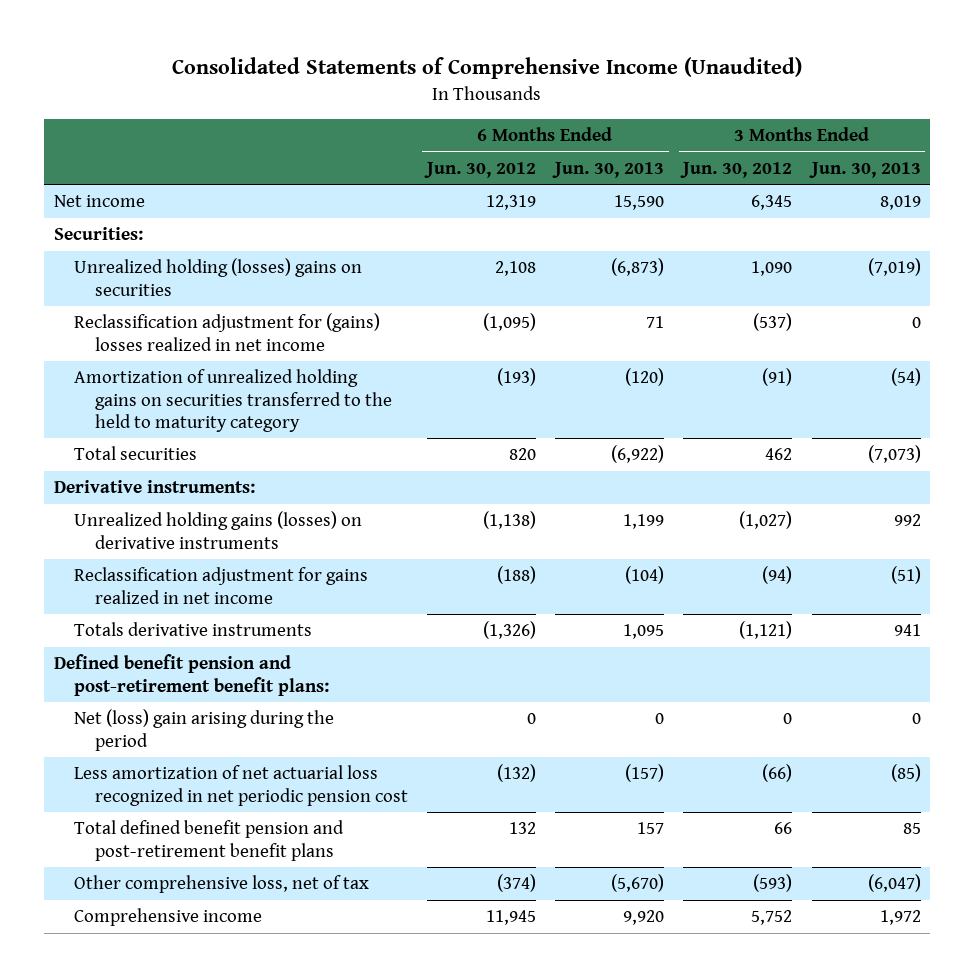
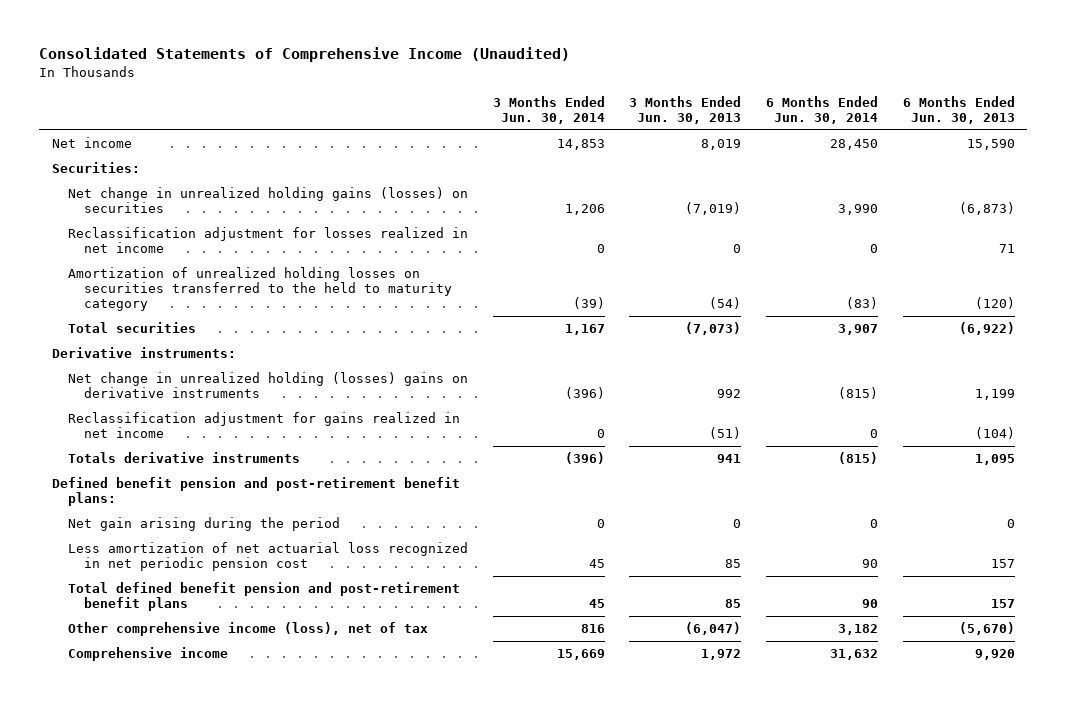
[423,161,536,178] Jun. 30, 2012 -> none
[680,161,793,178] Jun. 30, 2012 -> none
none -> [492,95,605,124] 3 Months Ended Jun. 30, 2014
none -> [766,95,879,124] 6 Months Ended Jun. 30, 2014
[74,258,363,296] Unrealized holding (losses) gains on securities -> [67,187,468,214] Net change in unrealized holding gains (losses) on securities
[74,313,381,351] Reclassification adjustment for (gains) losses realized in net income -> [67,227,468,254] Reclassification adjustment for losses realized in net income
[74,369,392,432] Amortization of unrealized holding gains on securities transferred to the held to maturity category -> [67,267,452,312] Amortization of unrealized holding losses on securities transferred to the held to maturity category
[74,511,363,549] Unrealized holding gains (losses) on derivative instruments -> [67,372,468,399] Net change in unrealized holding (losses) gains on derivative instruments
[74,709,335,751] Net (loss) gain arising during the period -> [67,517,340,532] Net gain arising during the period
[625,764,665,783] (157) -> [991,559,1016,569] 157
[890,764,921,783] (85) -> [725,559,742,569] 85
[74,875,370,894] Other comprehensive loss, net of tax -> [67,622,428,637] Other comprehensive income (loss), net of tax

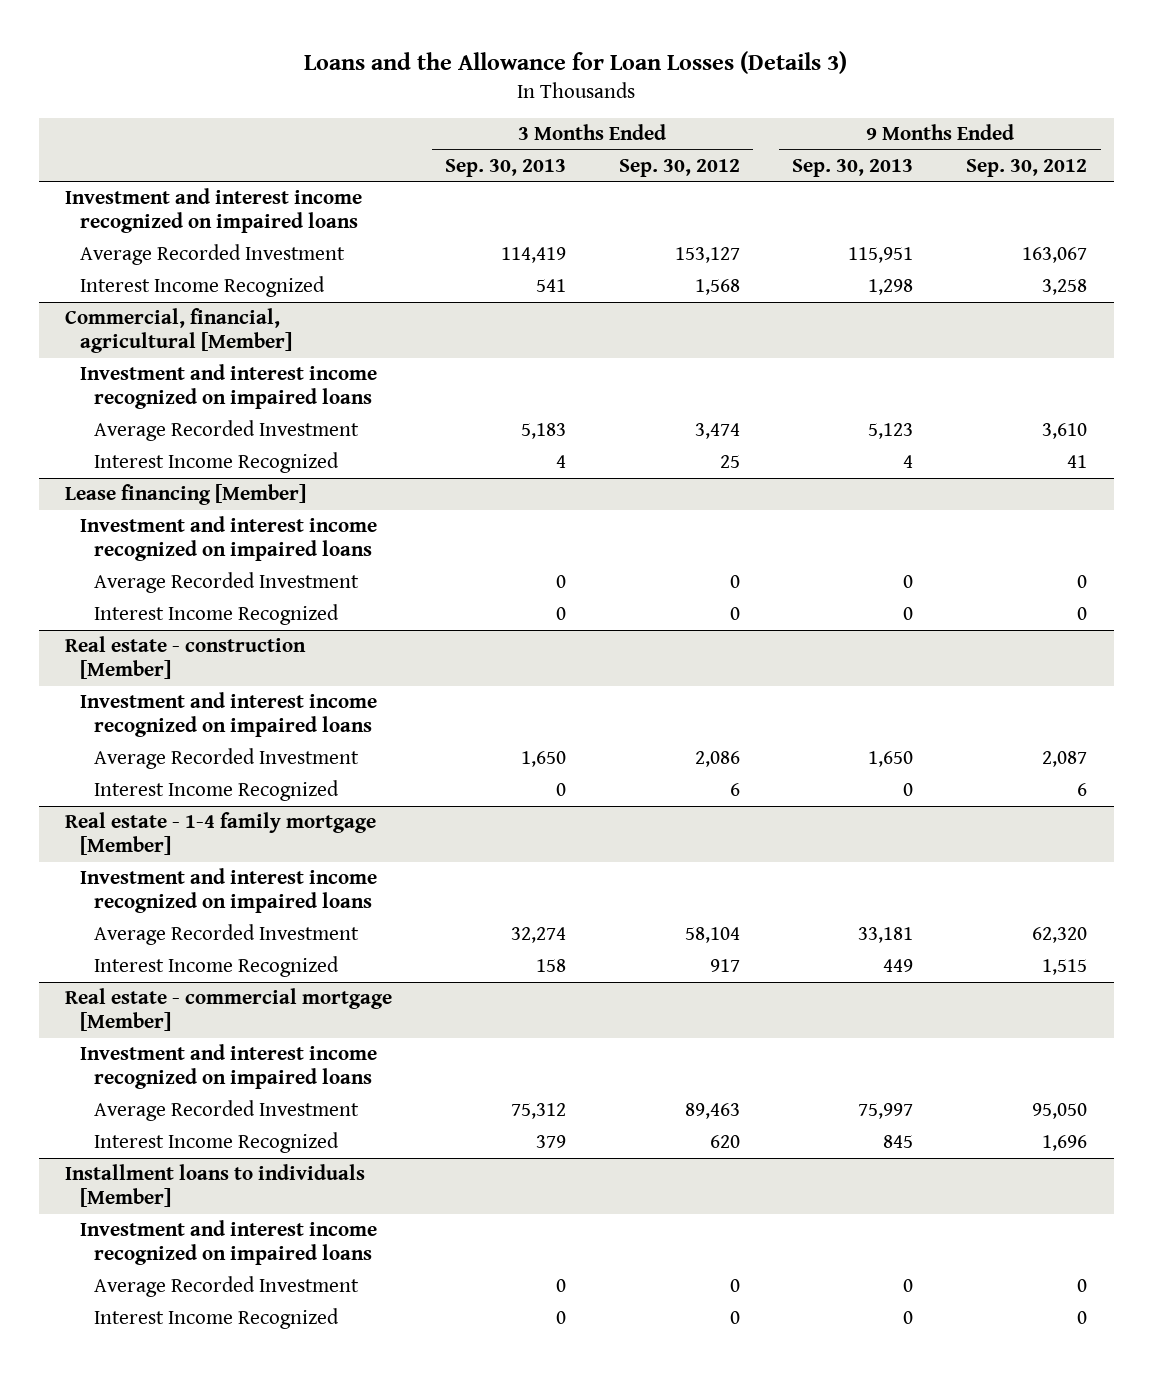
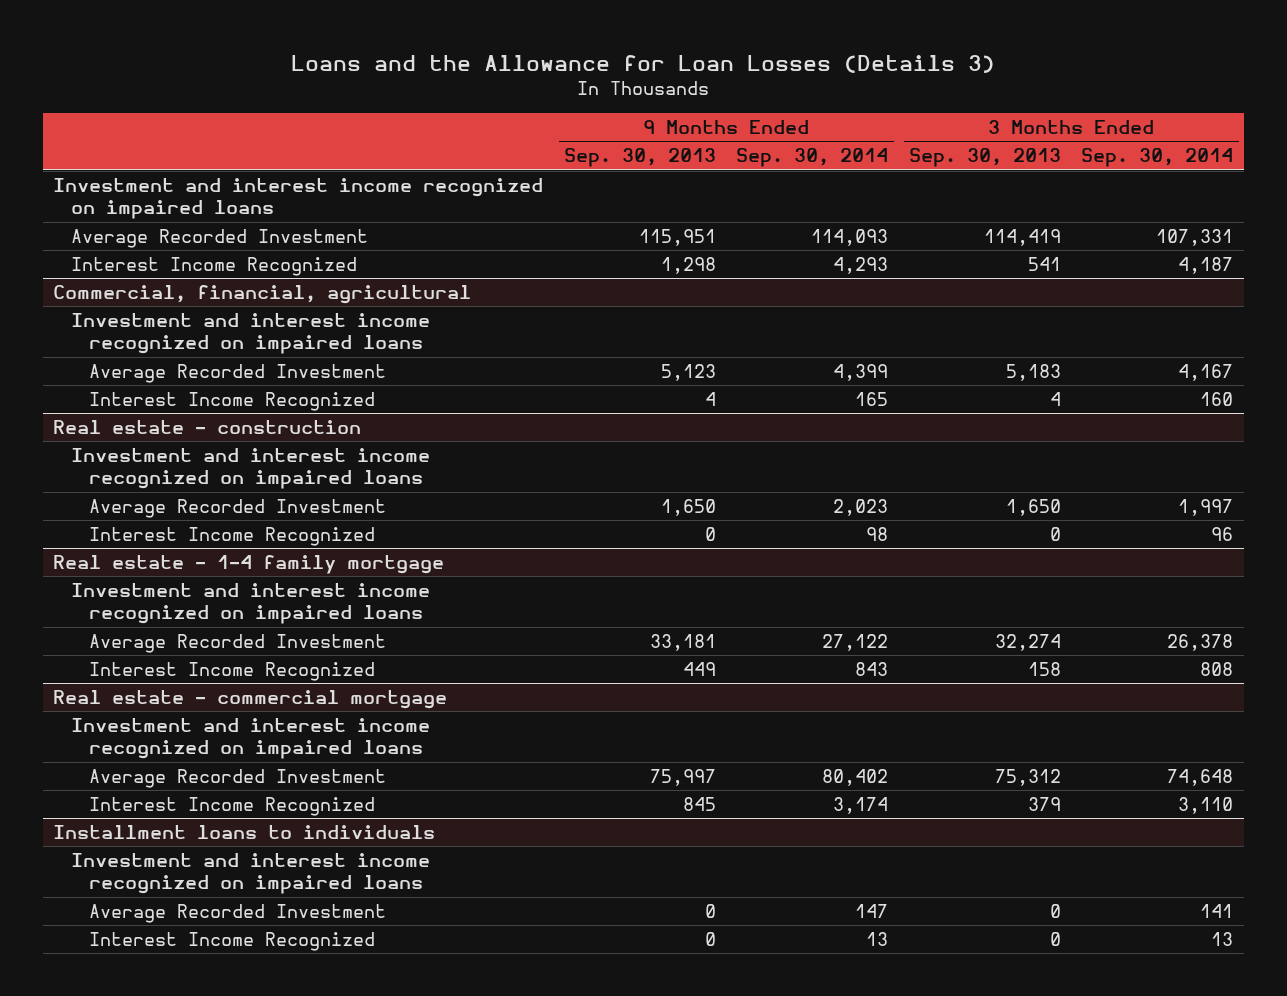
[618,158,740,177] Sep. 30, 2012 -> none
[966,158,1088,177] Sep. 30, 2012 -> none
none -> [736,148,889,168] Sep. 30, 2014
none -> [1081,148,1234,168] Sep. 30, 2014
[65,308,292,354] Commercial, financial, agricultural [Member] -> [53,284,472,304] Commercial, financial, agricultural
[65,484,307,506] Lease financing [Member] -> none
[79,516,377,562] Investment and interest income recognized on impaired loans -> none
[94,572,360,594] Average Recorded Investment -> none
[94,604,340,626] Interest Income Recognized -> none
[65,636,307,680] Real estate - construction [Member] -> [53,419,362,434] Real estate - construction
[65,812,377,856] Real estate - 1-4 family mortgage [Member] -> [53,554,445,574] Real estate - 1-4 family mortgage
[65,988,393,1032] Real estate - commercial mortgage [Member] -> [53,689,448,709] Real estate - commercial mortgage
[65,1164,366,1208] Installment loans to individuals [Member] -> [53,824,436,839] Installment loans to individuals

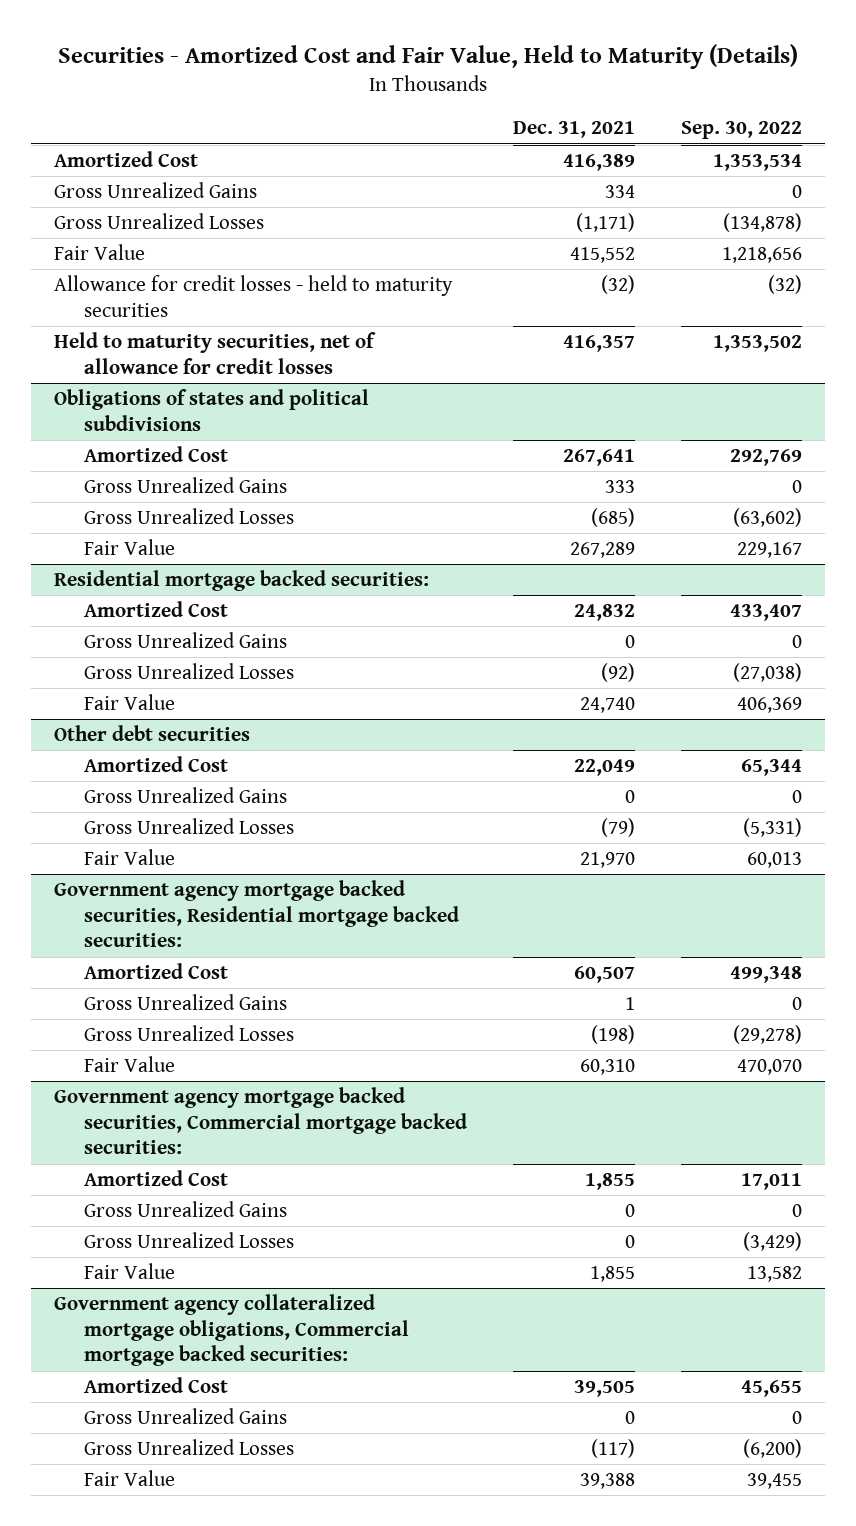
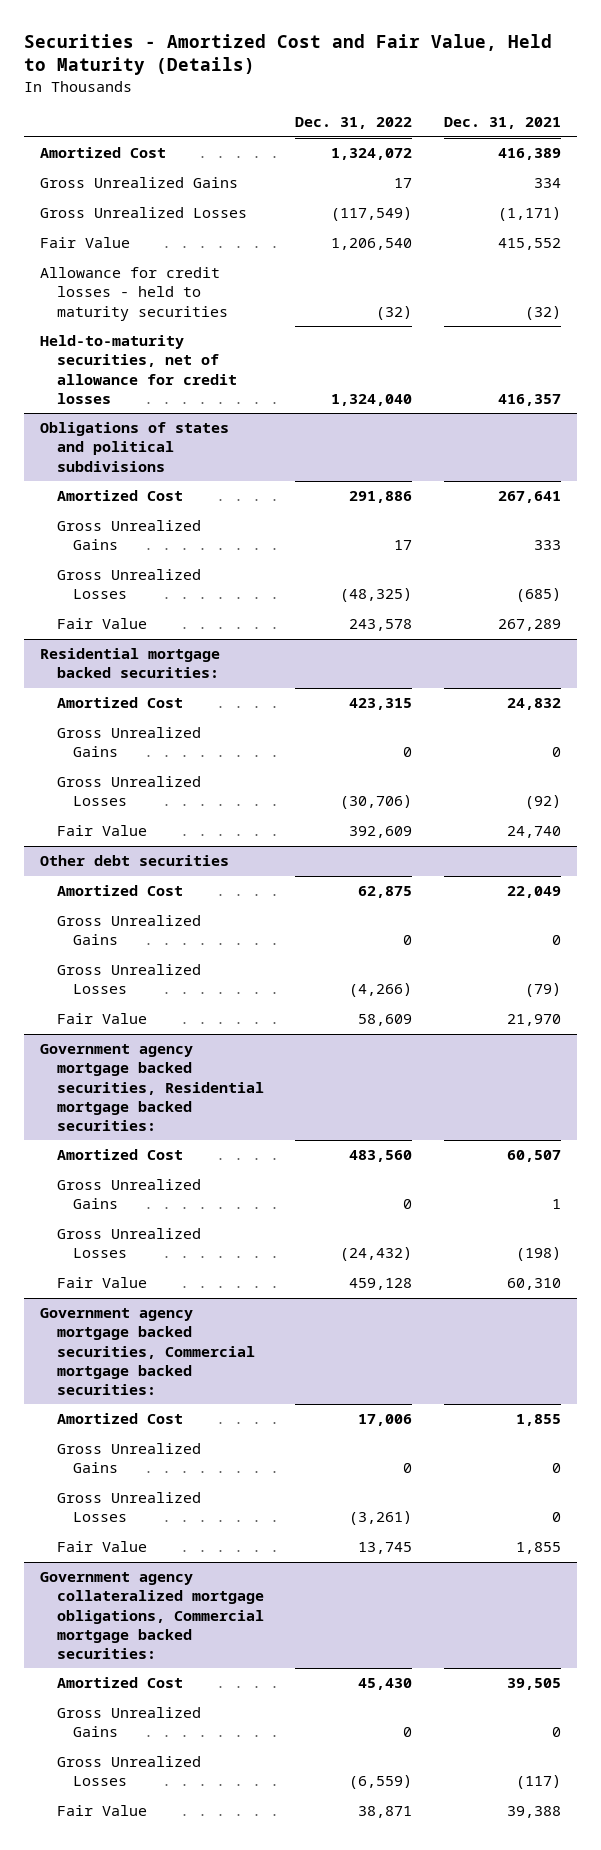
[681,121,803,140] Sep. 30, 2022 -> none
none -> [295,117,413,130] Dec. 31, 2022
[53,332,376,374] Held to maturity securities, net of allowance for credit losses -> [40,335,237,404] Held-to-maturity securities, net of allowance for credit losses

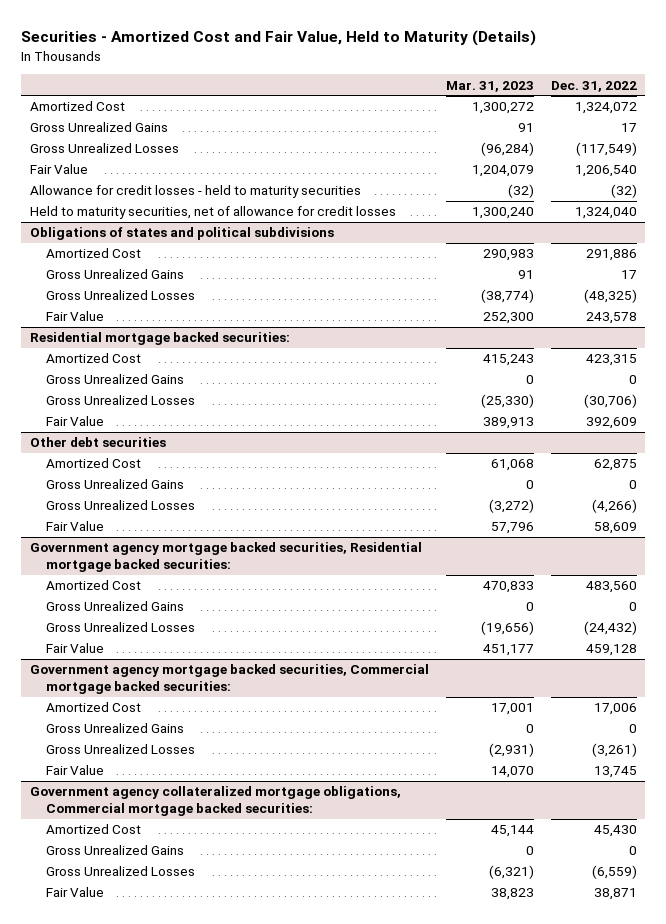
[443,117,561,130] Dec. 31, 2021 -> none
none -> [445,80,534,92] Mar. 31, 2023
[40,335,237,404] Held-to-maturity securities, net of allowance for credit losses -> [29,206,396,220] Held to maturity securities, net of allowance for credit losses

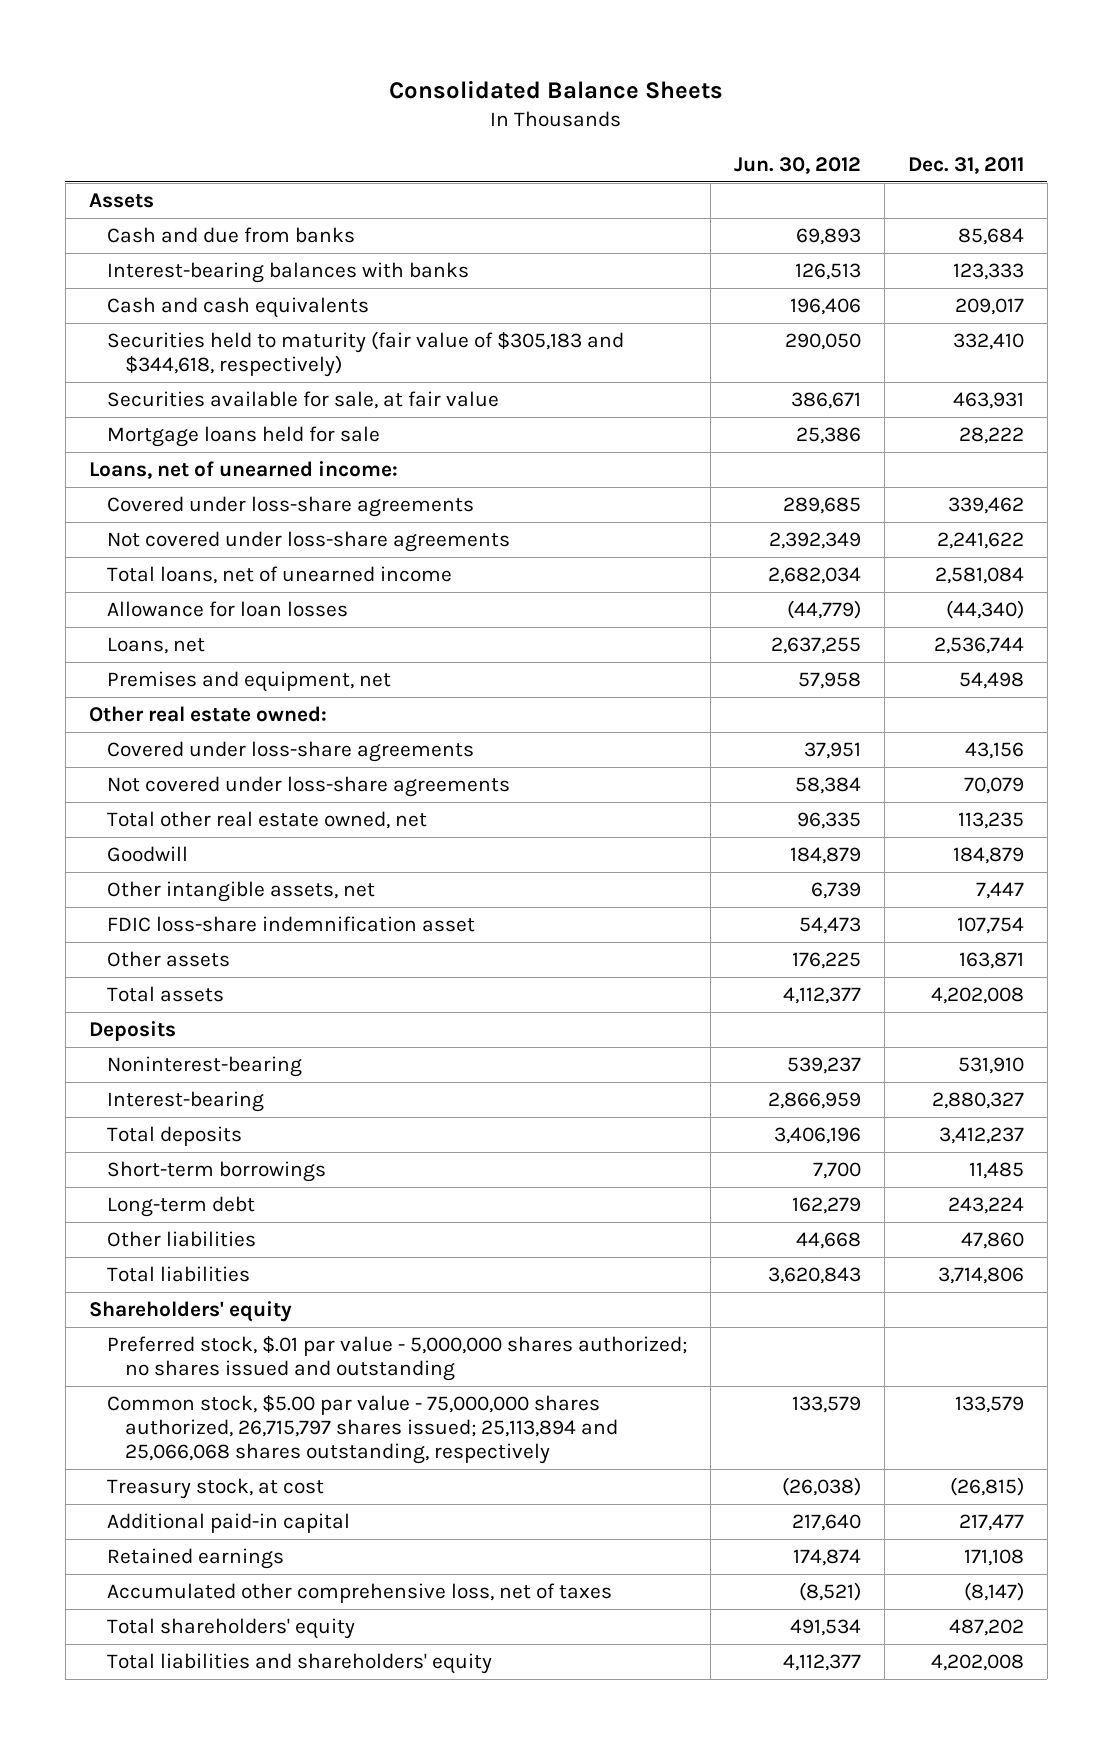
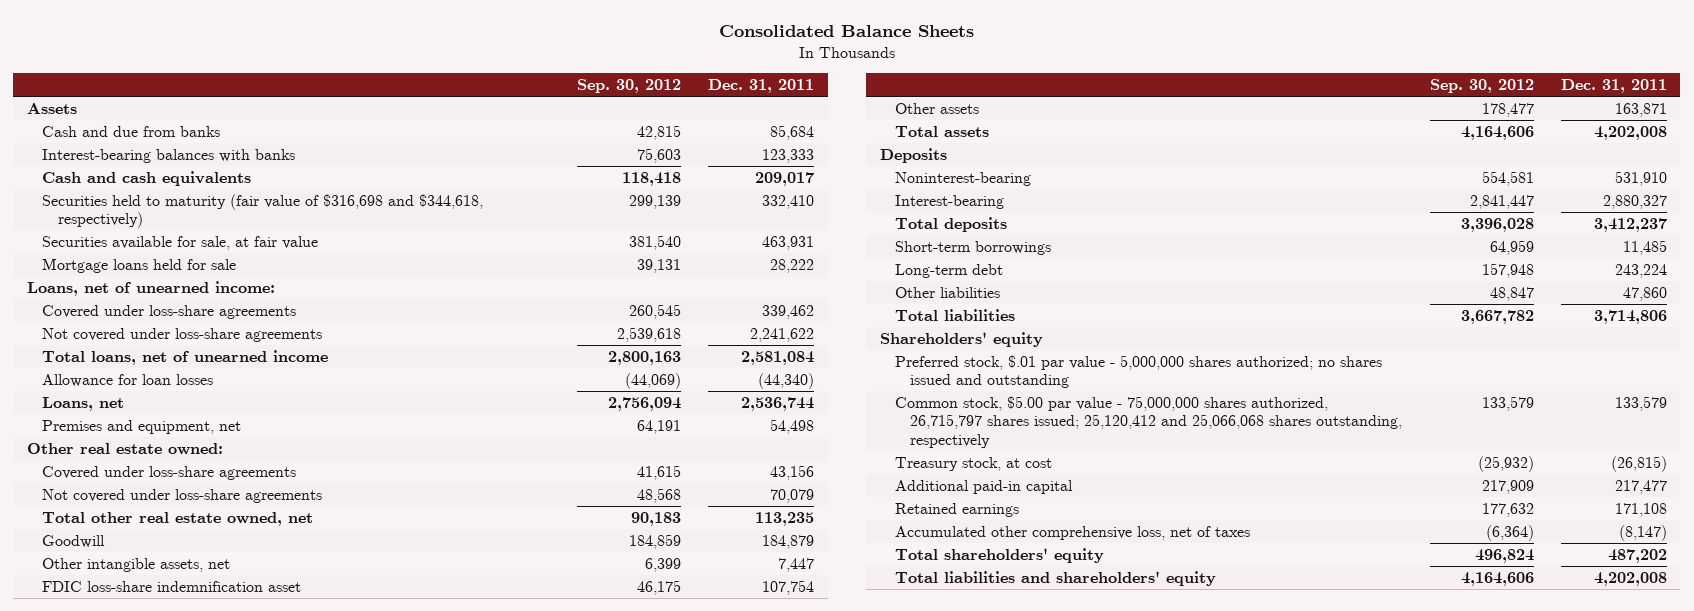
[733,156,861,174] Jun. 30, 2012 -> none
none -> [576,79,681,94] Sep. 30, 2012
[106,331,624,378] Securities held to maturity (fair value of $305,183 and $344,618, respectively) -> [42,193,484,229] Securities held to maturity (fair value of $316,698 and $344,618, respectively)
[106,1395,618,1465] Common stock, $5.00 par value - 75,000,000 shares authorized, 26,715,797 shares issued; 25,113,894 and 25,066,068 shares outstanding, respectively -> [895,395,1403,449] Common stock, $5.00 par value - 75,000,000 shares authorized, 26,715,797 shares issued; 25,120,412 and 25,066,068 shares outstanding, respectively

